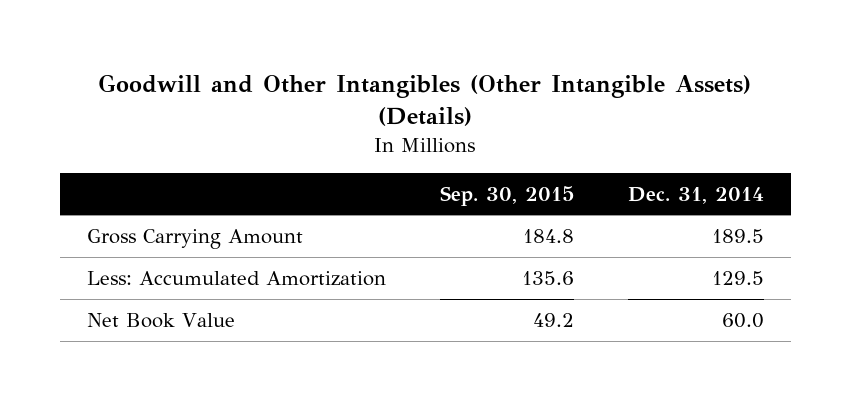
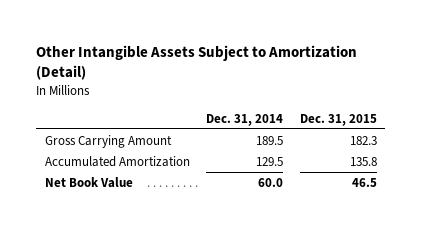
[98,73,752,126] Goodwill and Other Intangibles (Other Intangible Assets) (Details) -> [36,44,358,80] Other Intangible Assets Subject to Amortization (Detail)
[439,185,574,206] Sep. 30, 2015 -> none
none -> [300,113,378,126] Dec. 31, 2015
[86,270,386,286] Less: Accumulated Amortization -> [44,155,190,167] Accumulated Amortization

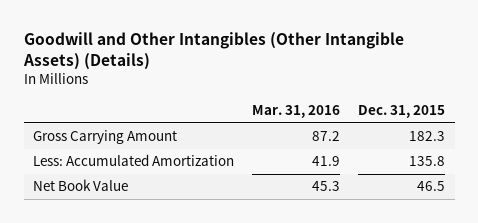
[36,44,358,80] Other Intangible Assets Subject to Amortization (Detail) -> [22,31,404,70] Goodwill and Other Intangibles (Other Intangible Assets) (Details)
[206,113,284,126] Dec. 31, 2014 -> none
none -> [252,105,341,119] Mar. 31, 2016
[44,155,190,167] Accumulated Amortization -> [32,154,234,167] Less: Accumulated Amortization

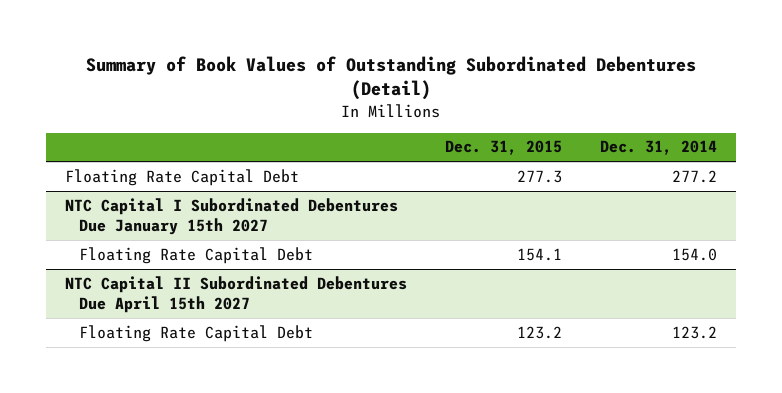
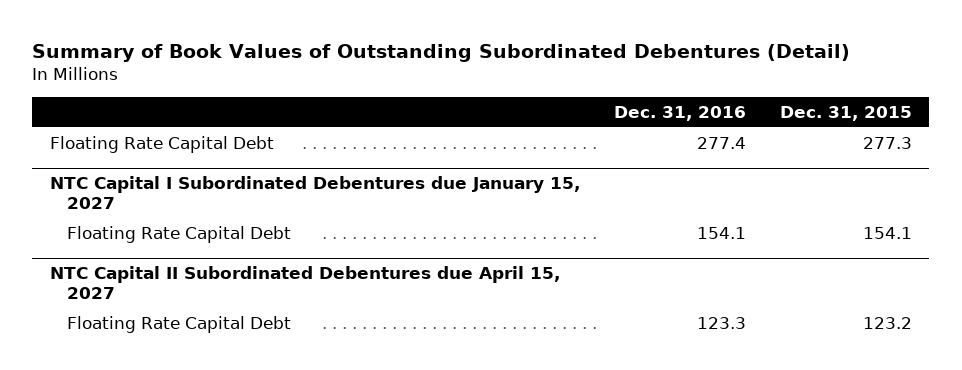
[599,140,717,156] Dec. 31, 2014 -> none
none -> [613,105,746,121] Dec. 31, 2016
[65,197,399,236] NTC Capital I Subordinated Debentures Due January 15th 2027 -> [49,176,580,210] NTC Capital I Subordinated Debentures due January 15, 2027
[65,275,408,314] NTC Capital II Subordinated Debentures Due April 15th 2027 -> [49,266,560,300] NTC Capital II Subordinated Debentures due April 15, 2027

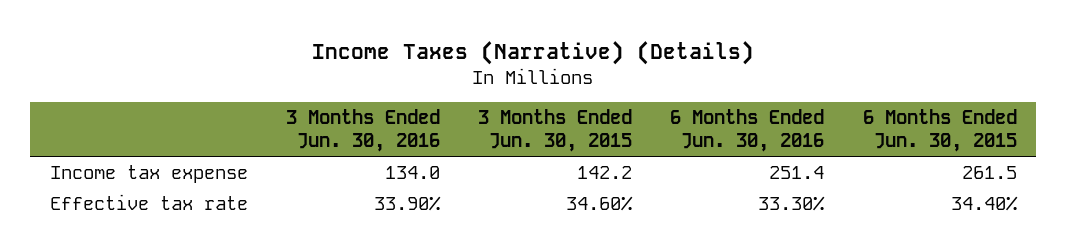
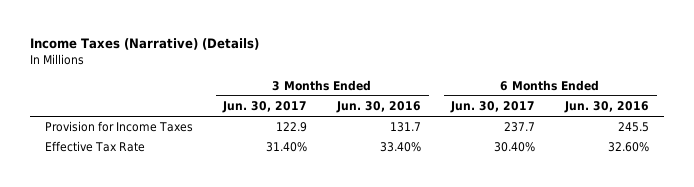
[478,108,633,153] 3 Months Ended Jun. 30, 2015 -> none
[862,108,1017,153] 6 Months Ended Jun. 30, 2015 -> none
none -> [222,101,308,114] Jun. 30, 2017
none -> [450,101,536,114] Jun. 30, 2017
[49,164,248,183] Income tax expense -> [45,121,194,133] Provision for Income Taxes
[384,165,440,179] 134.0 -> [390,122,422,133] 131.7
[769,165,825,179] 251.4 -> [618,122,650,133] 245.5
[49,193,248,210] Effective tax rate -> [45,141,146,153] Effective Tax Rate
[373,195,441,211] 33.90% -> [380,142,422,153] 33.40%
[758,195,826,211] 33.30% -> [608,142,650,153] 32.60%

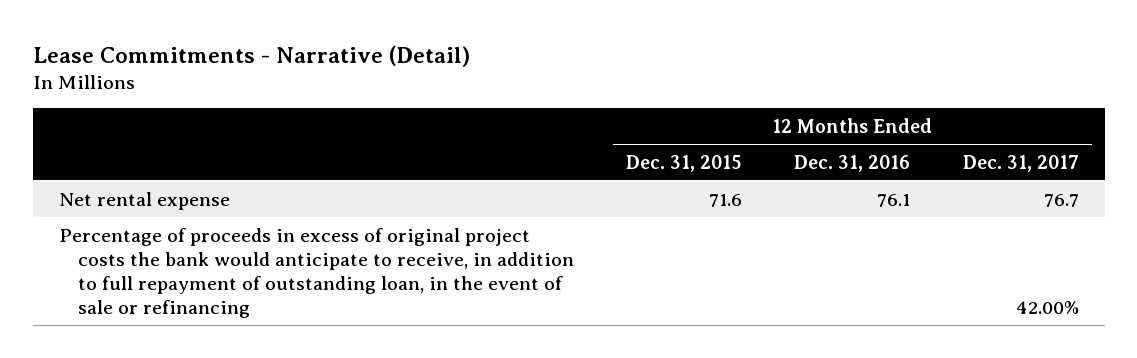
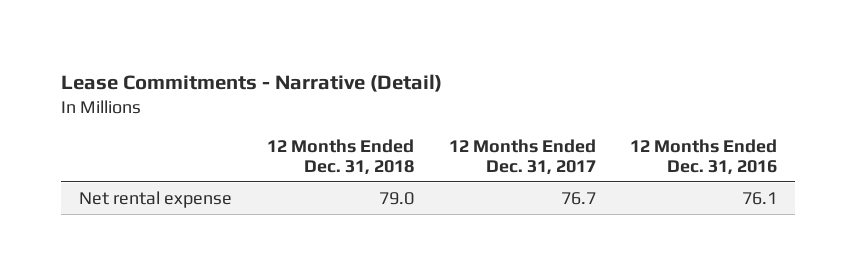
[626,154,743,172] Dec. 31, 2015 -> none
none -> [266,138,414,176] 12 Months Ended Dec. 31, 2018
[58,227,574,318] Percentage of proceeds in excess of original project costs the bank would anticipate to receive, in addition to full repayment of outstanding loan, in the event of sale or refinancing -> none

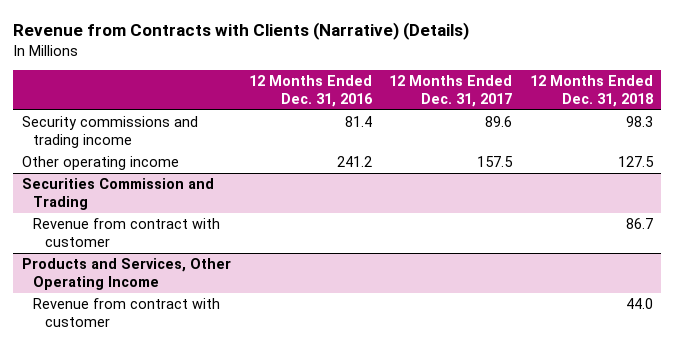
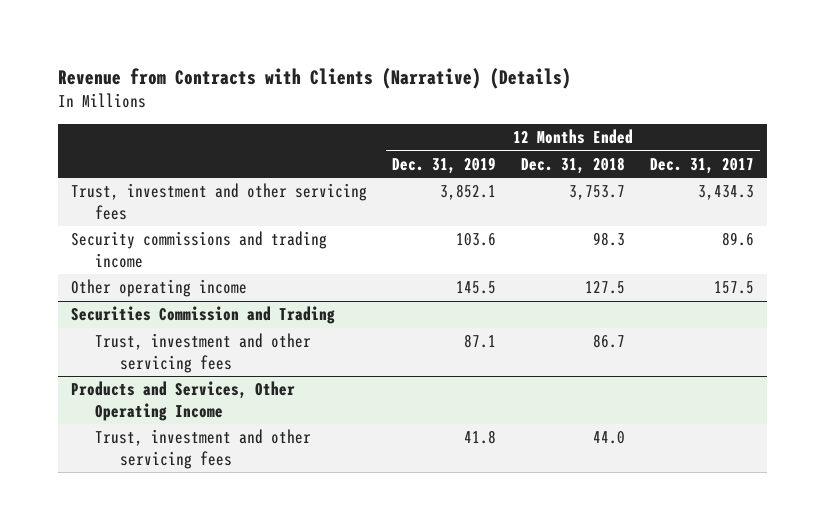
[248,75,373,107] 12 Months Ended Dec. 31, 2016 -> none
none -> [391,156,496,174] Dec. 31, 2019
none -> [70,183,367,220] Trust, investment and other servicing fees
[33,218,221,247] Revenue from contract with customer -> [95,333,312,373] Trust, investment and other servicing fees
[33,298,221,327] Revenue from contract with customer -> [95,429,312,469] Trust, investment and other servicing fees

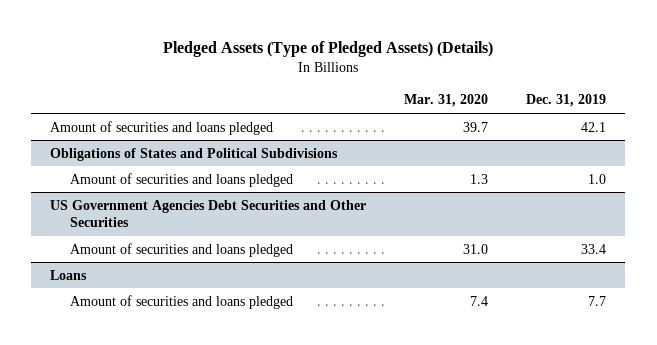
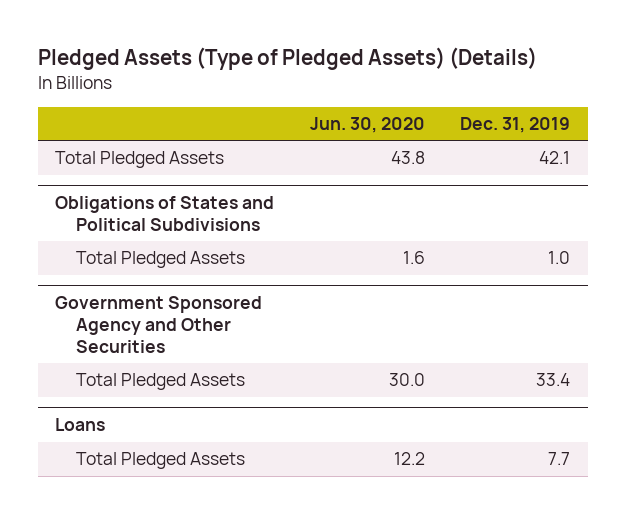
[404,94,489,108] Mar. 31, 2020 -> none
none -> [309,117,425,134] Jun. 30, 2020
[50,120,274,135] Amount of securities and loans pledged -> [55,151,225,169] Total Pledged Assets
[70,172,294,187] Amount of securities and loans pledged -> [75,251,245,269] Total Pledged Assets
[50,199,367,228] US Government Agencies Debt Securities and Other Securities -> [55,296,263,353] Government Sponsored Agency and Other Securities
[70,242,294,257] Amount of securities and loans pledged -> [75,373,245,391] Total Pledged Assets
[70,294,294,309] Amount of securities and loans pledged -> [75,452,245,470] Total Pledged Assets

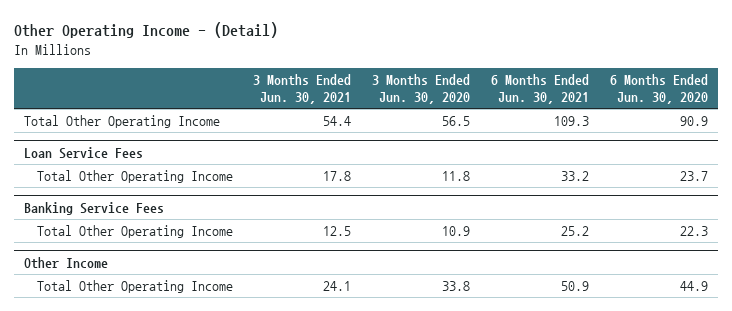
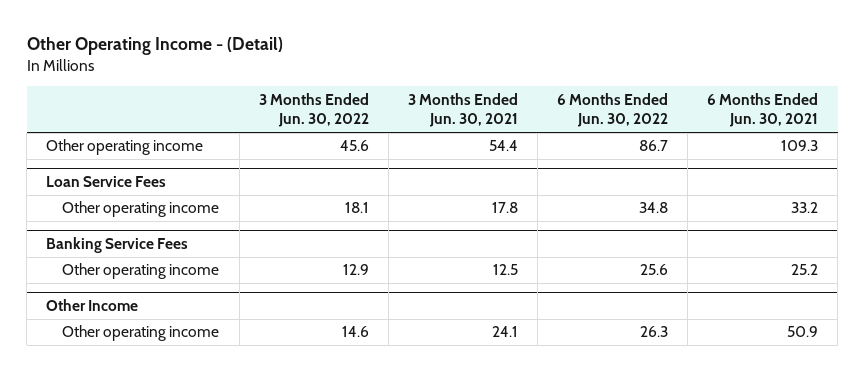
[372,73,471,104] 3 Months Ended Jun. 30, 2020 -> none
[610,73,709,104] 6 Months Ended Jun. 30, 2020 -> none
none -> [258,92,369,128] 3 Months Ended Jun. 30, 2022
none -> [556,92,668,128] 6 Months Ended Jun. 30, 2022
[23,115,220,129] Total Other Operating Income -> [46,139,204,156] Other operating income
[36,170,233,184] Total Other Operating Income -> [62,201,220,218] Other operating income
[36,225,233,239] Total Other Operating Income -> [62,263,220,280] Other operating income
[36,280,233,294] Total Other Operating Income -> [62,325,220,342] Other operating income

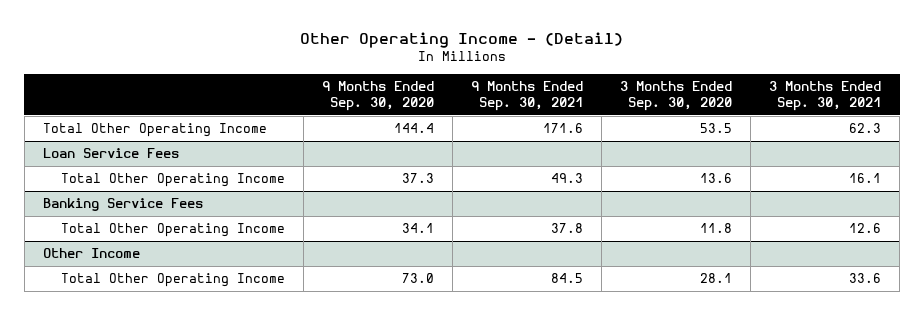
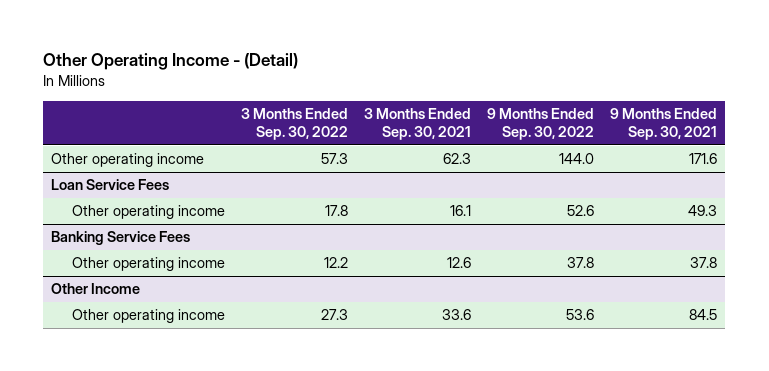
[322,81,435,112] 9 Months Ended Sep. 30, 2020 -> none
[620,81,733,112] 3 Months Ended Sep. 30, 2020 -> none
none -> [241,108,349,141] 3 Months Ended Sep. 30, 2022
none -> [487,108,595,141] 9 Months Ended Sep. 30, 2022
[42,123,267,138] Total Other Operating Income -> [51,153,205,168] Other operating income
[61,173,286,188] Total Other Operating Income -> [72,205,226,220] Other operating income
[61,223,286,238] Total Other Operating Income -> [72,257,226,272] Other operating income
[61,273,286,288] Total Other Operating Income -> [72,309,226,324] Other operating income

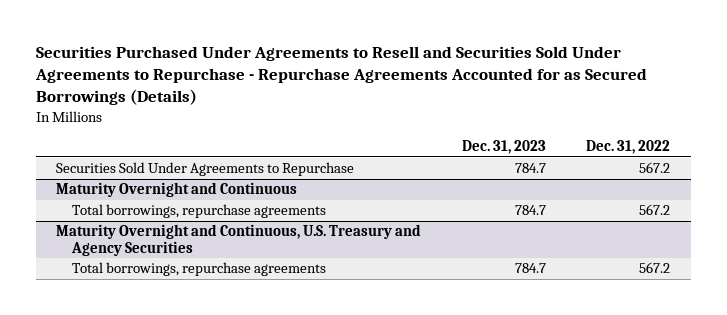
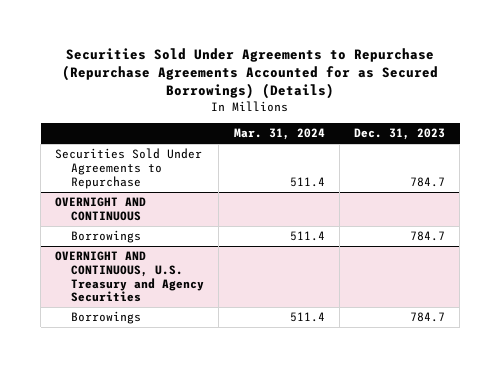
[34,46,647,106] Securities Purchased Under Agreements to Resell and Securities Sold Under Agreements to Repurchase - Repurchase Agreements Accounted for as Secured Borrowings (Details) -> [62,47,439,100] Securities Sold Under Agreements to Repurchase (Repurchase Agreements Accounted for as Secured Borrowings) (Details)
[586,140,671,155] Dec. 31, 2022 -> none
none -> [233,128,325,141] Mar. 31, 2024
[56,182,298,198] Maturity Overnight and Continuous -> [55,197,147,221] OVERNIGHT AND CONTINUOUS
[71,204,326,219] Total borrowings, repurchase agreements -> [71,230,142,244] Borrowings
[56,224,422,256] Maturity Overnight and Continuous, U.S. Treasury and Agency Securities -> [55,251,205,303] OVERNIGHT AND CONTINUOUS, U.S. Treasury and Agency Securities
[71,262,326,277] Total borrowings, repurchase agreements -> [71,311,142,325] Borrowings

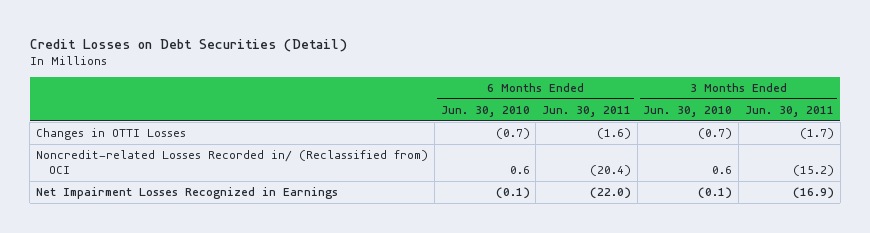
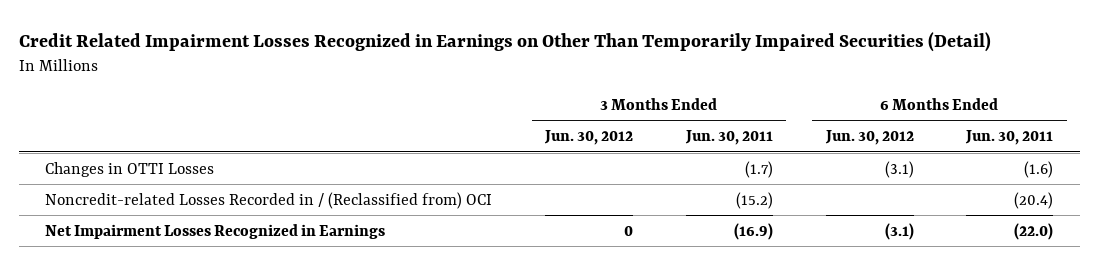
[29,38,347,52] Credit Losses on Debt Securities (Detail) -> [18,31,991,52] Credit Related Impairment Losses Recognized in Earnings on Other Than Temporarily Impaired Securities (Detail)
[440,105,530,117] Jun. 30, 2010 -> none
[643,105,733,117] Jun. 30, 2010 -> none
none -> [543,130,633,146] Jun. 30, 2012
none -> [824,130,914,146] Jun. 30, 2012
[36,150,429,174] Noncredit-related Losses Recorded in/ (Reclassified from) OCI -> [44,191,492,209] Noncredit-related Losses Recorded in / (Reclassified from) OCI

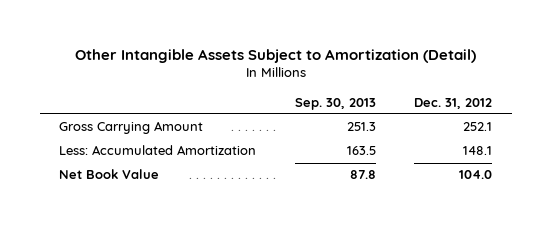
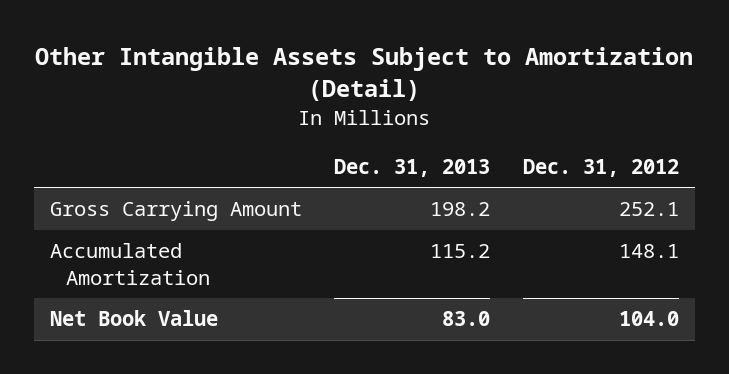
[294,97,376,110] Sep. 30, 2013 -> none
none -> [334,158,491,177] Dec. 31, 2013
[59,145,257,156] Less: Accumulated Amortization -> [49,243,211,285] Accumulated Amortization

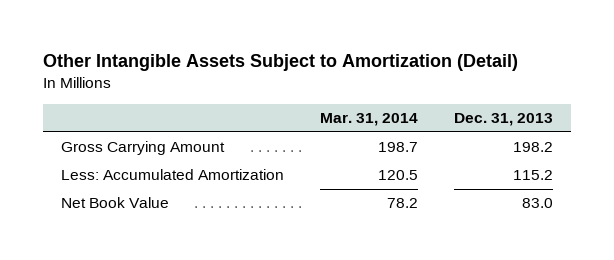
[523,158,680,177] Dec. 31, 2012 -> none
none -> [319,113,418,127] Mar. 31, 2014
[49,243,211,285] Accumulated Amortization -> [60,169,284,181] Less: Accumulated Amortization

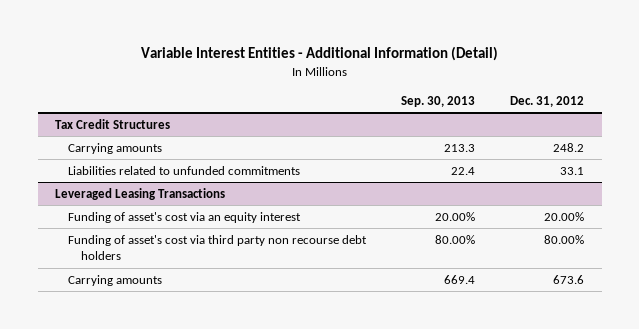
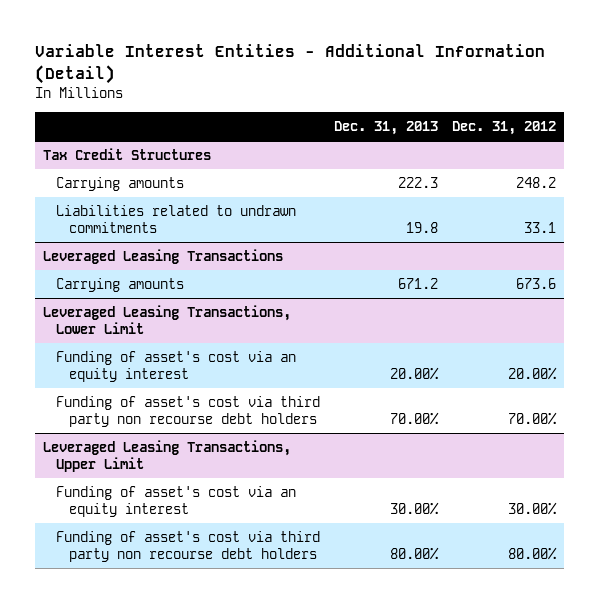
[401,95,476,107] Sep. 30, 2013 -> none
none -> [334,121,439,136] Dec. 31, 2013
[67,165,300,175] Liabilities related to unfunded commitments -> [55,204,296,234] Liabilities related to undrawn commitments
[67,274,162,286] Carrying amounts -> [55,277,184,292] Carrying amounts
none -> [42,304,291,335] Leveraged Leasing Transactions, Lower Limit
none -> [55,395,320,428] Funding of asset's cost via third party non recourse debt holders
none -> [42,439,291,473] Leveraged Leasing Transactions, Upper Limit
none -> [55,485,296,518] Funding of asset's cost via an equity interest

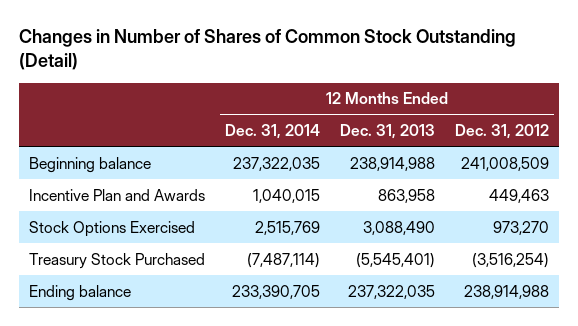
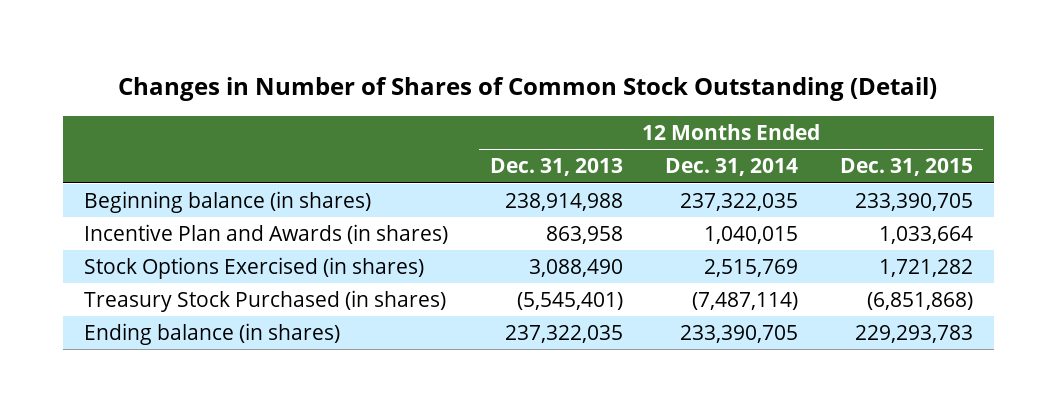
[455,123,550,139] Dec. 31, 2012 -> none
none -> [839,158,973,177] Dec. 31, 2015
[28,156,151,173] Beginning balance -> [83,191,371,214] Beginning balance (in shares)
[28,188,205,201] Incentive Plan and Awards -> [83,224,448,245] Incentive Plan and Awards (in shares)
[28,220,195,237] Stock Options Exercised -> [83,257,424,280] Stock Options Exercised (in shares)
[28,252,205,269] Treasury Stock Purchased -> [83,290,446,313] Treasury Stock Purchased (in shares)
[28,284,131,301] Ending balance -> [83,323,340,346] Ending balance (in shares)

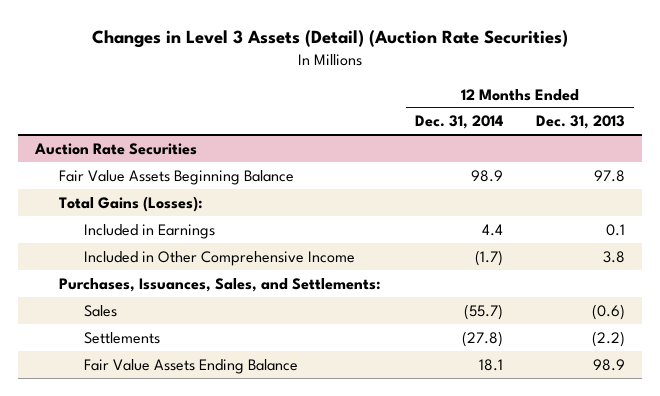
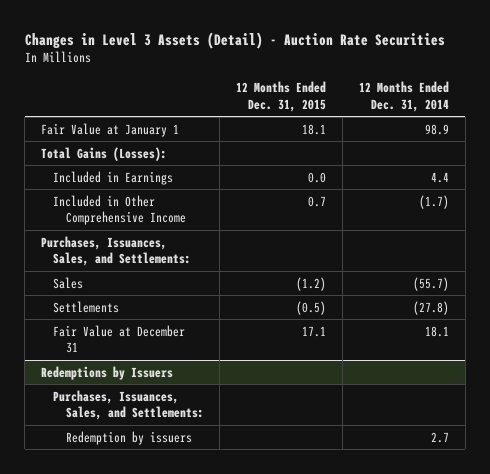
[92,30,569,49] Changes in Level 3 Assets (Detail) (Auction Rate Securities) -> [24,32,445,50] Changes in Level 3 Assets (Detail) - Auction Rate Securities
[536,115,626,130] Dec. 31, 2013 -> none
none -> [236,81,327,112] 12 Months Ended Dec. 31, 2015
[34,142,198,155] Auction Rate Securities -> none
[59,169,295,185] Fair Value Assets Beginning Balance -> [41,122,180,137] Fair Value at January 1
[83,358,298,374] Fair Value Assets Ending Balance -> [53,324,186,354] Fair Value at December 31
none -> [41,365,174,380] Redemptions by Issuers
none -> [53,389,204,421] Purchases, Issuances, Sales, and Settlements:
none -> [65,430,192,445] Redemption by issuers

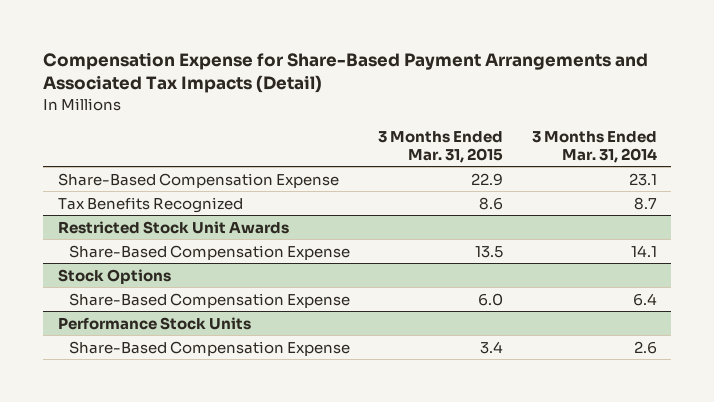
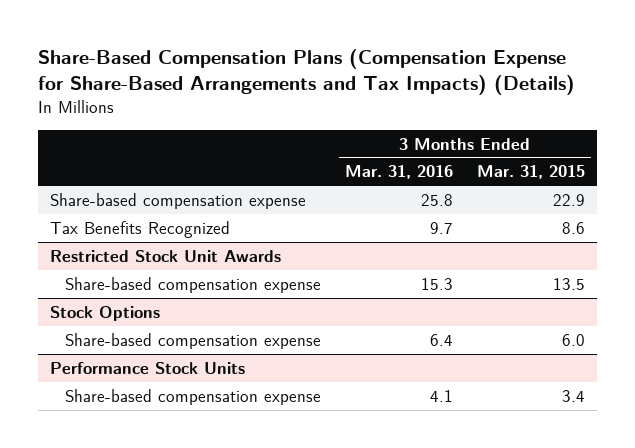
[43,52,649,94] Compensation Expense for Share-Based Payment Arrangements and Associated Tax Impacts (Detail) -> [38,49,576,96] Share-Based Compensation Plans (Compensation Expense for Share-Based Arrangements and Tax Impacts) (Details)
[531,131,657,163] 3 Months Ended Mar. 31, 2014 -> none
none -> [345,165,454,180] Mar. 31, 2016
[57,172,339,188] Share-Based Compensation Expense -> [50,192,307,209] Share-based compensation expense
[68,244,350,260] Share-Based Compensation Expense -> [65,276,322,293] Share-based compensation expense
[68,292,350,308] Share-Based Compensation Expense -> [65,332,322,349] Share-based compensation expense
[68,340,350,356] Share-Based Compensation Expense -> [65,388,322,405] Share-based compensation expense

